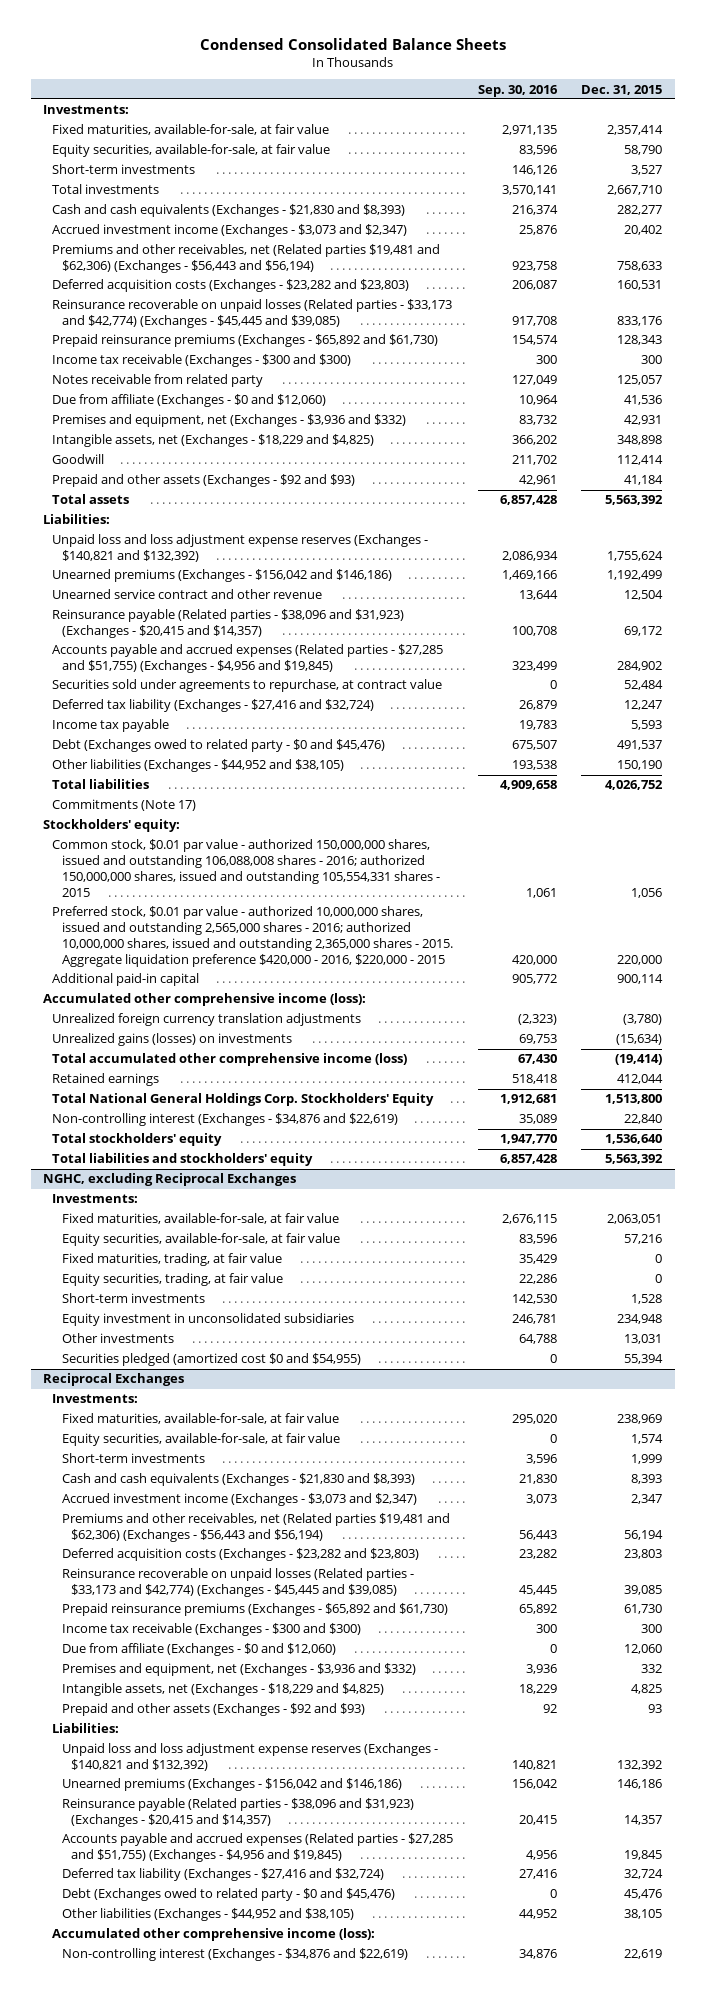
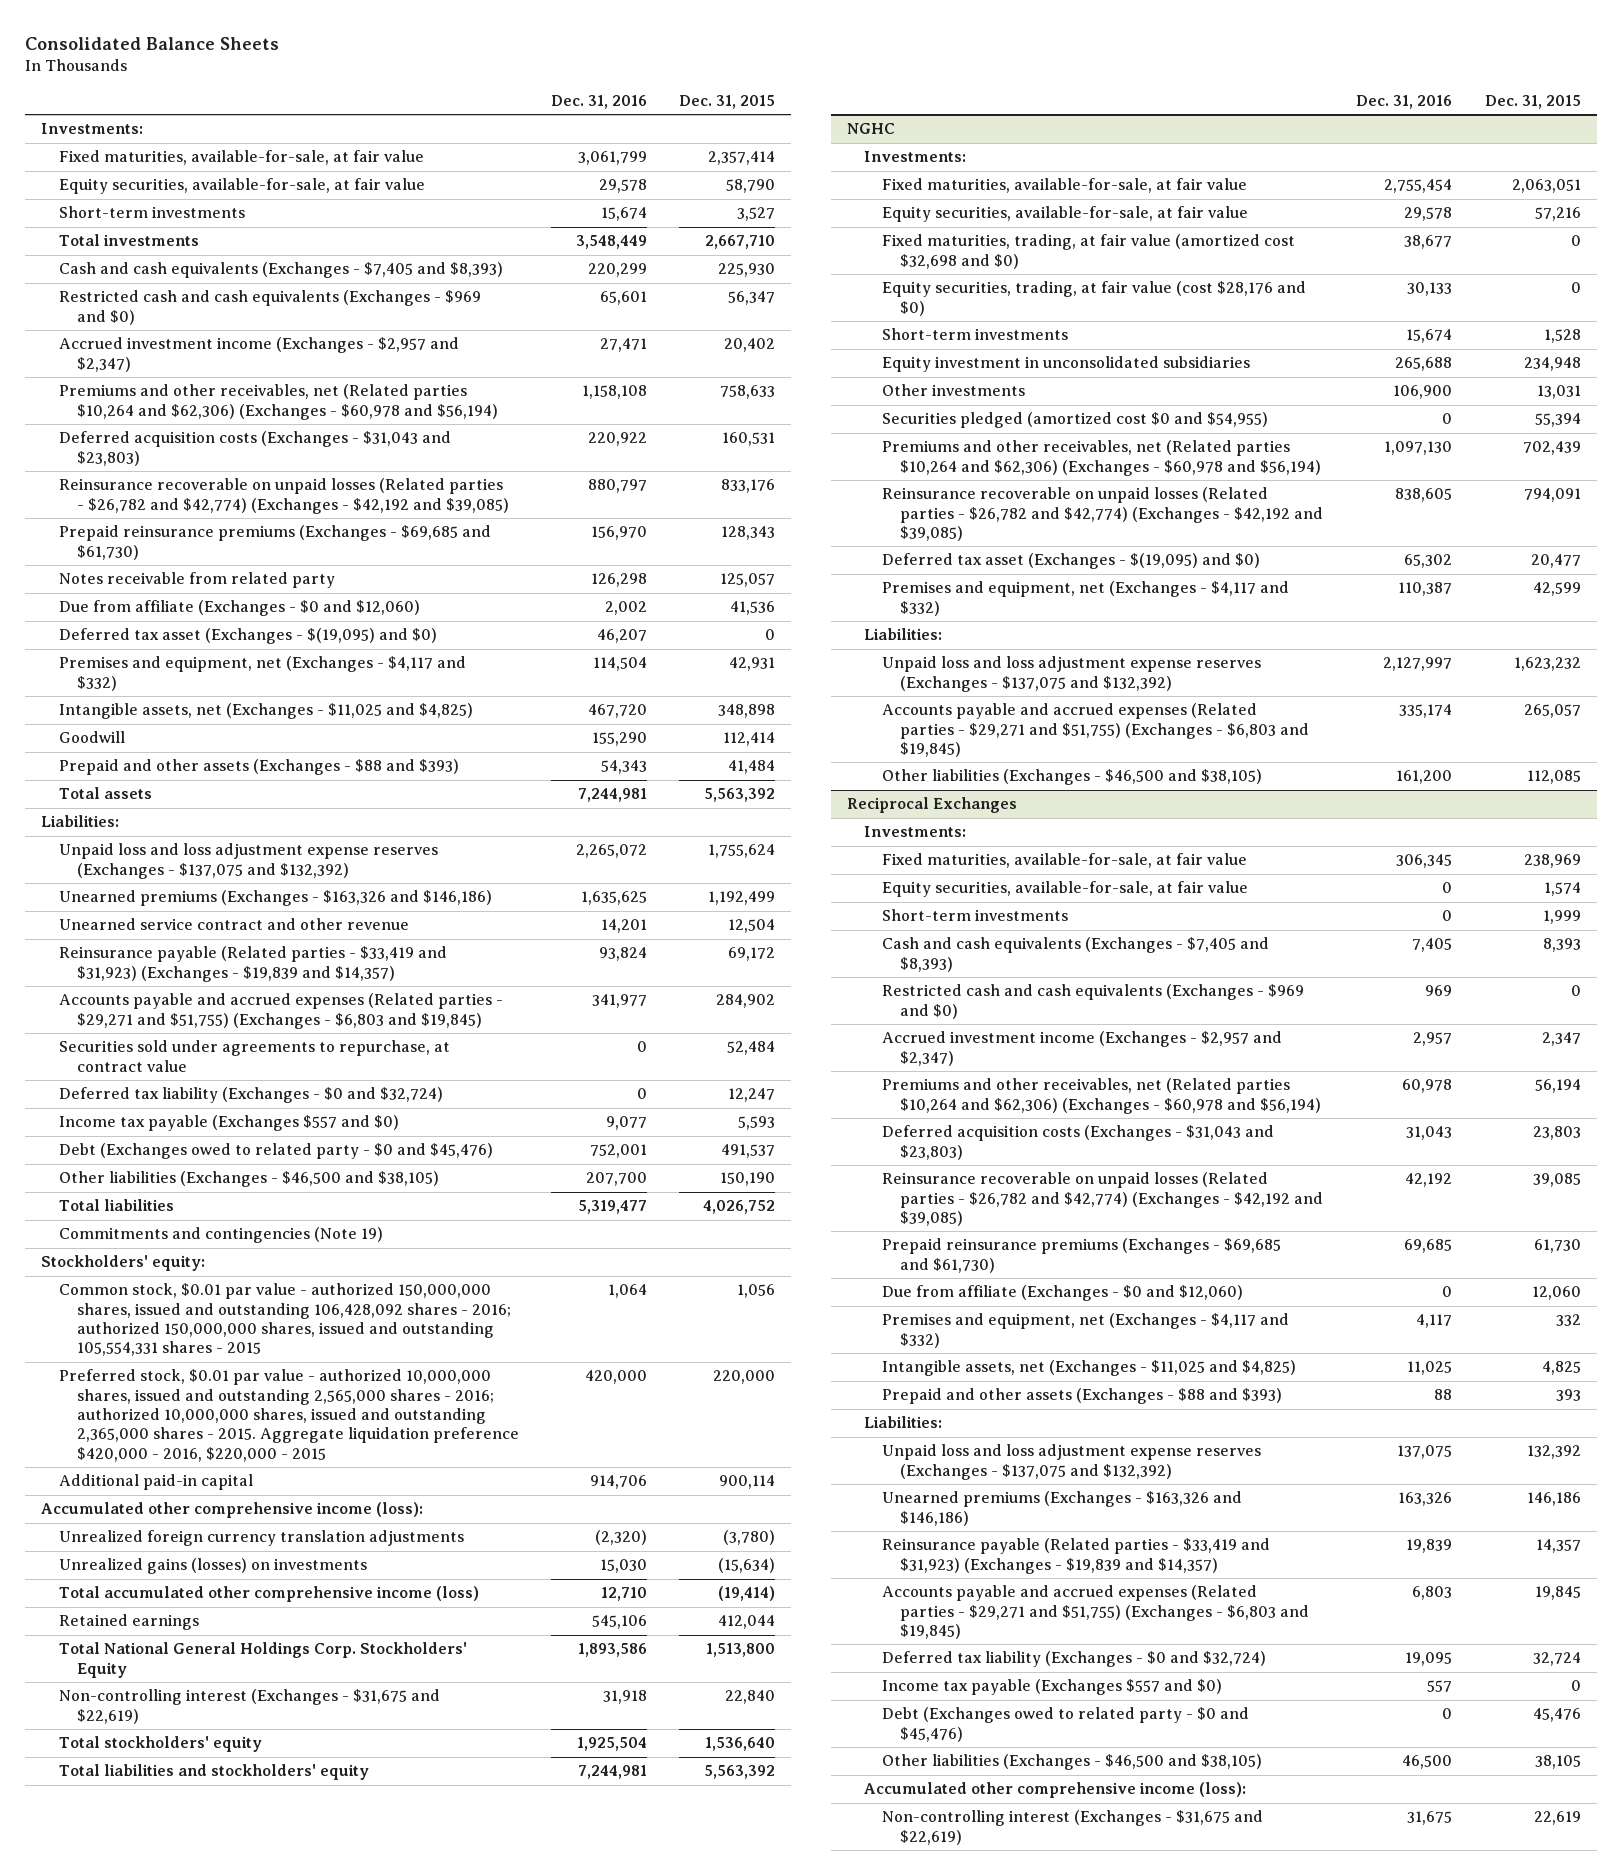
[199,37,506,50] Condensed Consolidated Balance Sheets -> [25,36,280,50] Consolidated Balance Sheets
[477,84,558,97] Sep. 30, 2016 -> none
none -> [550,94,647,109] Dec. 31, 2016
[52,354,352,368] Income tax receivable (Exchanges - $300 and $300) -> none
[52,204,406,218] Cash and cash equivalents (Exchanges - $21,830 and $8,393) -> [58,262,503,279] Cash and cash equivalents (Exchanges - $7,405 and $8,393)
[617,205,663,216] 282,277 -> [718,263,776,278] 225,930
none -> [58,290,481,325] Restricted cash and cash equivalents (Exchanges - $969 and $0)
[52,224,408,238] Accrued investment income (Exchanges - $3,073 and $2,347) -> [58,337,459,372] Accrued investment income (Exchanges - $2,957 and $2,347)
[52,244,441,274] Premiums and other receivables, net (Related parties $19,481 and $62,306) (Exchanges - $56,443 and $56,194) -> [58,384,498,420] Premiums and other receivables, net (Related parties $10,264 and $62,306) (Exchanges - $60,978 and $56,194)
[52,279,410,293] Deferred acquisition costs (Exchanges - $23,282 and $23,803) -> [58,431,451,466] Deferred acquisition costs (Exchanges - $31,043 and $23,803)
[52,299,453,329] Reinsurance recoverable on unpaid losses (Related parties - $33,173 and $42,774) (Exchanges - $45,445 and $39,085) -> [58,478,509,514] Reinsurance recoverable on unpaid losses (Related parties - $26,782 and $42,774) (Exchanges - $42,192 and $39,085)
[52,334,439,348] Prepaid reinsurance premiums (Exchanges - $65,892 and $61,730) -> [58,525,491,560] Prepaid reinsurance premiums (Exchanges - $69,685 and $61,730)
none -> [58,628,437,645] Deferred tax asset (Exchanges - $(19,095) and $0)
[52,414,407,428] Premises and equipment, net (Exchanges - $3,936 and $332) -> [58,656,466,691] Premises and equipment, net (Exchanges - $4,117 and $332)
[52,434,375,448] Intangible assets, net (Exchanges - $18,229 and $4,825) -> [58,703,473,720] Intangible assets, net (Exchanges - $11,025 and $4,825)
[52,474,356,488] Prepaid and other assets (Exchanges - $92 and $93) -> [58,759,459,776] Prepaid and other assets (Exchanges - $88 and $393)
[624,475,664,486] 41,184 -> [728,760,776,775] 41,484
[52,534,429,563] Unpaid loss and loss adjustment expense reserves (Exchanges - $140,821 and $132,392) -> [58,843,438,879] Unpaid loss and loss adjustment expense reserves (Exchanges - $137,075 and $132,392)
[52,569,393,583] Unearned premiums (Exchanges - $156,042 and $146,186) -> [58,890,492,907] Unearned premiums (Exchanges - $163,326 and $146,186)
[52,609,405,639] Reinsurance payable (Related parties - $38,096 and $31,923) (Exchanges - $20,415 and $14,357) -> [58,946,447,982] Reinsurance payable (Related parties - $33,419 and $31,923) (Exchanges - $19,839 and $14,357)
[52,644,444,674] Accounts payable and accrued expenses (Related parties - $27,285 and $51,755) (Exchanges - $4,956 and $19,845) -> [58,993,503,1029] Accounts payable and accrued expenses (Related parties - $29,271 and $51,755) (Exchanges - $6,803 and $19,845)
[52,699,375,713] Deferred tax liability (Exchanges - $27,416 and $32,724) -> [58,1087,443,1104] Deferred tax liability (Exchanges - $0 and $32,724)
[52,719,170,733] Income tax payable -> [58,1115,399,1132] Income tax payable (Exchanges $557 and $0)
[52,759,345,773] Other liabilities (Exchanges - $44,952 and $38,105) -> [58,1171,439,1188] Other liabilities (Exchanges - $46,500 and $38,105)
[52,799,197,812] Commitments (Note 17) -> [58,1227,383,1244] Commitments and contingencies (Note 19)
[52,839,440,897] Common stock, $0.01 par value - authorized 150,000,000 shares, issued and outstanding 106,088,008 shares - 2016; authorized 150,000,000 shares, issued and outstanding 105,554,331 shares - 2015 -> [58,1283,511,1357] Common stock, $0.01 par value - authorized 150,000,000 shares, issued and outstanding 106,428,092 shares - 2016; authorized 150,000,000 shares, issued and outstanding 105,554,331 shares - 2015
[52,1113,399,1127] Non-controlling interest (Exchanges - $34,876 and $22,619) -> [58,1689,440,1724] Non-controlling interest (Exchanges - $31,675 and $22,619)
[42,1173,296,1187] NGHC, excluding Reciprocal Exchanges -> [846,123,895,135] NGHC
[61,1253,282,1267] Fixed maturities, trading, at fair value -> [882,234,1296,269] Fixed maturities, trading, at fair value (amortized cost $32,698 and $0)
[61,1273,283,1287] Equity securities, trading, at fair value -> [882,281,1307,316] Equity securities, trading, at fair value (cost $28,176 and $0)
none -> [882,440,1321,476] Premiums and other receivables, net (Related parties $10,264 and $62,306) (Exchanges - $60,978 and $56,194)
none -> [882,487,1323,542] Reinsurance recoverable on unpaid losses (Related parties - $26,782 and $42,774) (Exchanges - $42,192 and $39,085)
none -> [882,553,1261,570] Deferred tax asset (Exchanges - $(19,095) and $0)
none -> [882,581,1290,616] Premises and equipment, net (Exchanges - $4,117 and $332)
none -> [864,628,943,641] Liabilities:
none -> [882,656,1262,692] Unpaid loss and loss adjustment expense reserves (Exchanges - $137,075 and $132,392)
none -> [882,703,1309,758] Accounts payable and accrued expenses (Related parties - $29,271 and $51,755) (Exchanges - $6,803 and $19,845)
none -> [882,769,1263,786] Other liabilities (Exchanges - $46,500 and $38,105)
[61,1623,361,1637] Income tax receivable (Exchanges - $300 and $300) -> none
[61,1473,415,1487] Cash and cash equivalents (Exchanges - $21,830 and $8,393) -> [882,937,1270,972] Cash and cash equivalents (Exchanges - $7,405 and $8,393)
none -> [882,984,1305,1019] Restricted cash and cash equivalents (Exchanges - $969 and $0)
[61,1493,417,1507] Accrued investment income (Exchanges - $3,073 and $2,347) -> [882,1031,1283,1066] Accrued investment income (Exchanges - $2,957 and $2,347)
[61,1513,450,1543] Premiums and other receivables, net (Related parties $19,481 and $62,306) (Exchanges - $56,443 and $56,194) -> [882,1078,1321,1114] Premiums and other receivables, net (Related parties $10,264 and $62,306) (Exchanges - $60,978 and $56,194)
[61,1548,419,1562] Deferred acquisition costs (Exchanges - $23,282 and $23,803) -> [882,1125,1275,1160] Deferred acquisition costs (Exchanges - $31,043 and $23,803)
[61,1568,414,1598] Reinsurance recoverable on unpaid losses (Related parties - $33,173 and $42,774) (Exchanges - $45,445 and $39,085) -> [882,1172,1323,1227] Reinsurance recoverable on unpaid losses (Related parties - $26,782 and $42,774) (Exchanges - $42,192 and $39,085)
[61,1603,448,1617] Prepaid reinsurance premiums (Exchanges - $65,892 and $61,730) -> [882,1238,1282,1273] Prepaid reinsurance premiums (Exchanges - $69,685 and $61,730)
[61,1663,416,1677] Premises and equipment, net (Exchanges - $3,936 and $332) -> [882,1313,1290,1348] Premises and equipment, net (Exchanges - $4,117 and $332)
[61,1683,384,1697] Intangible assets, net (Exchanges - $18,229 and $4,825) -> [882,1360,1297,1377] Intangible assets, net (Exchanges - $11,025 and $4,825)
[61,1703,365,1717] Prepaid and other assets (Exchanges - $92 and $93) -> [882,1388,1283,1405] Prepaid and other assets (Exchanges - $88 and $393)
[648,1704,663,1714] 93 -> [1555,1389,1581,1402] 393
[61,1743,438,1772] Unpaid loss and loss adjustment expense reserves (Exchanges - $140,821 and $132,392) -> [882,1444,1262,1480] Unpaid loss and loss adjustment expense reserves (Exchanges - $137,075 and $132,392)
[61,1778,402,1792] Unearned premiums (Exchanges - $156,042 and $146,186) -> [882,1491,1243,1526] Unearned premiums (Exchanges - $163,326 and $146,186)
[61,1798,414,1828] Reinsurance payable (Related parties - $38,096 and $31,923) (Exchanges - $20,415 and $14,357) -> [882,1538,1271,1574] Reinsurance payable (Related parties - $33,419 and $31,923) (Exchanges - $19,839 and $14,357)
[61,1833,453,1863] Accounts payable and accrued expenses (Related parties - $27,285 and $51,755) (Exchanges - $4,956 and $19,845) -> [882,1585,1309,1640] Accounts payable and accrued expenses (Related parties - $29,271 and $51,755) (Exchanges - $6,803 and $19,845)
[61,1868,384,1882] Deferred tax liability (Exchanges - $27,416 and $32,724) -> [882,1651,1267,1668] Deferred tax liability (Exchanges - $0 and $32,724)
none -> [882,1679,1223,1696] Income tax payable (Exchanges $557 and $0)
[61,1908,354,1922] Other liabilities (Exchanges - $44,952 and $38,105) -> [882,1754,1263,1771] Other liabilities (Exchanges - $46,500 and $38,105)
[61,1948,408,1962] Non-controlling interest (Exchanges - $34,876 and $22,619) -> [882,1810,1264,1845] Non-controlling interest (Exchanges - $31,675 and $22,619)

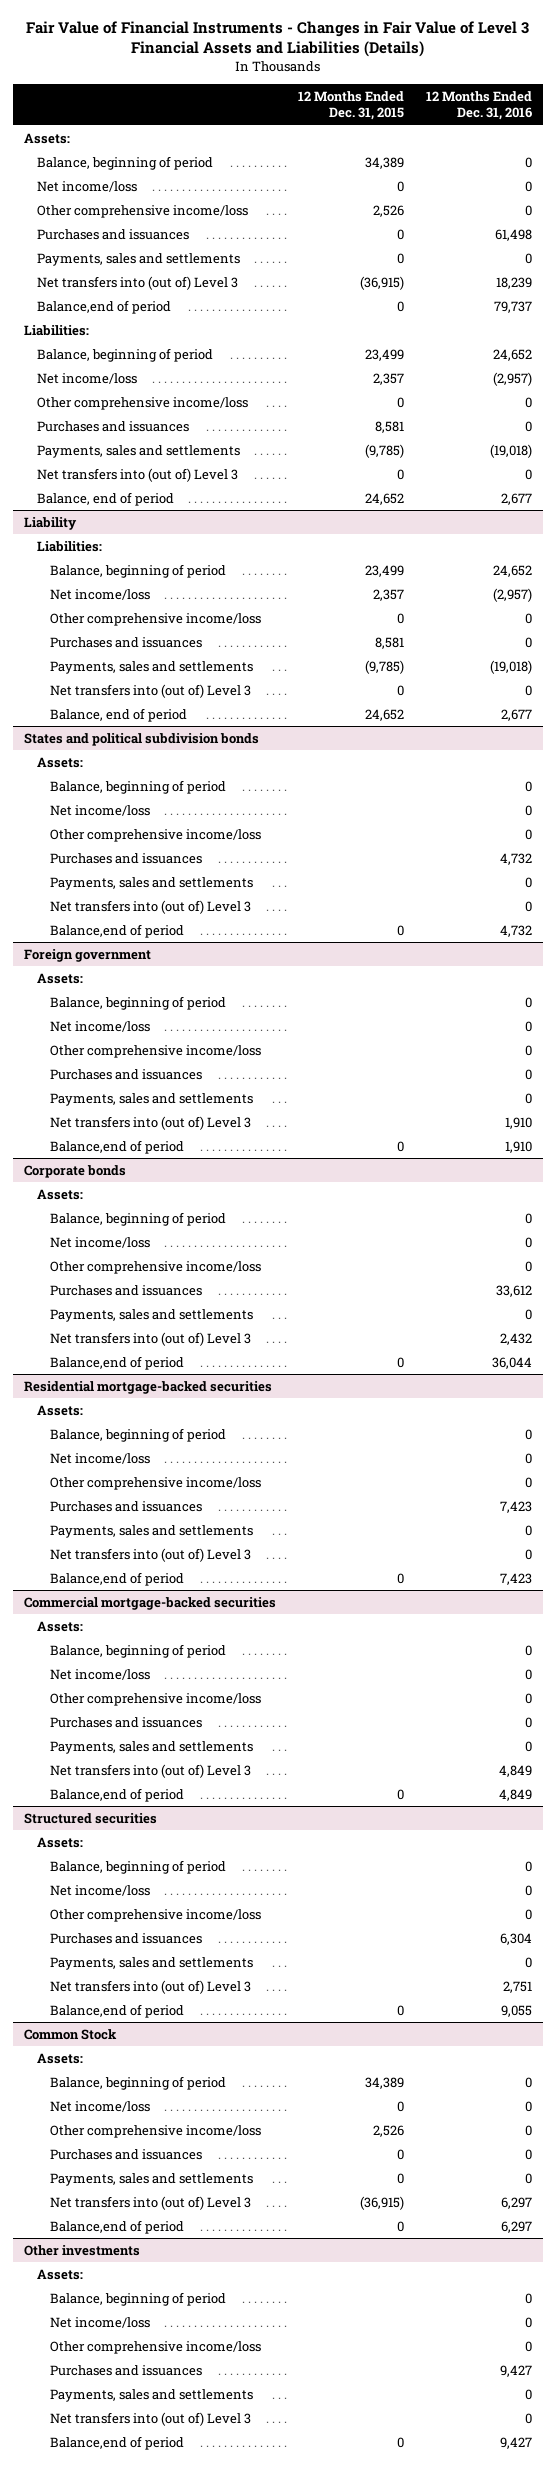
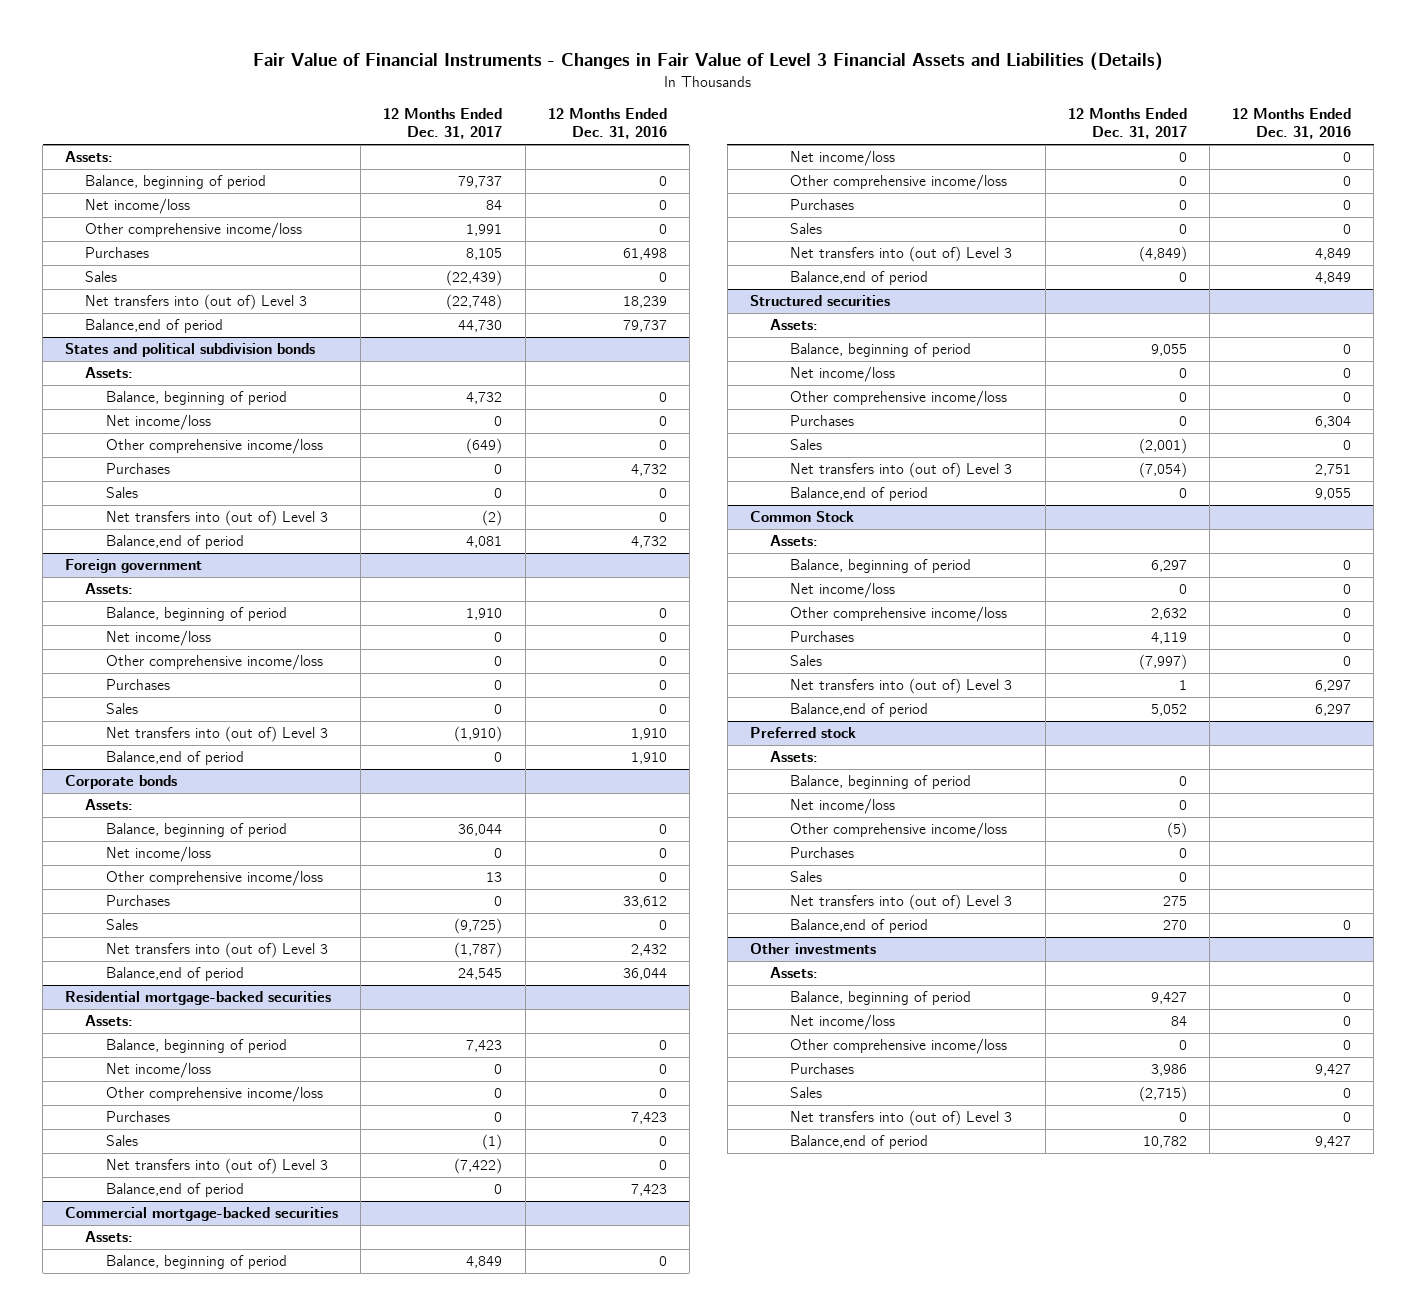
[297,90,404,121] 12 Months Ended Dec. 31, 2015 -> none
none -> [383,108,503,140] 12 Months Ended Dec. 31, 2017
[36,228,189,240] Purchases and issuances -> [85,247,150,259] Purchases
[36,252,240,266] Payments, sales and settlements -> [85,271,118,283] Sales
[23,324,89,336] Liabilities: -> none
[36,347,213,362] Balance, beginning of period -> none
[36,372,137,384] Net income/loss -> none
[36,396,248,410] Other comprehensive income/loss -> none
[36,420,189,432] Purchases and issuances -> none
[36,444,240,458] Payments, sales and settlements -> none
[36,467,238,482] Net transfers into (out of) Level 3 -> none
[36,491,174,506] Balance, end of period -> none
[23,516,77,530] Liability -> none
[36,540,102,552] Liabilities: -> none
[49,563,226,578] Balance, beginning of period -> none
[49,588,150,600] Net income/loss -> none
[49,612,261,626] Other comprehensive income/loss -> none
[49,636,202,648] Purchases and issuances -> none
[49,660,253,674] Payments, sales and settlements -> none
[49,683,251,698] Net transfers into (out of) Level 3 -> none
[49,707,187,722] Balance, end of period -> none
[49,852,202,864] Purchases and issuances -> [105,463,170,475] Purchases
[49,876,253,890] Payments, sales and settlements -> [105,487,138,499] Sales
[49,1068,202,1080] Purchases and issuances -> [105,679,170,691] Purchases
[49,1092,253,1106] Payments, sales and settlements -> [105,703,138,715] Sales
[49,1284,202,1296] Purchases and issuances -> [105,895,170,907] Purchases
[49,1308,253,1322] Payments, sales and settlements -> [105,919,138,931] Sales
[49,1500,202,1512] Purchases and issuances -> [105,1111,170,1123] Purchases
[49,1524,253,1538] Payments, sales and settlements -> [105,1135,138,1147] Sales
[49,1716,202,1728] Purchases and issuances -> [790,199,855,211] Purchases
[49,1740,253,1754] Payments, sales and settlements -> [790,223,823,235] Sales
[49,1932,202,1944] Purchases and issuances -> [790,415,855,427] Purchases
[49,1956,253,1970] Payments, sales and settlements -> [790,439,823,451] Sales
[49,2148,202,2160] Purchases and issuances -> [790,631,855,643] Purchases
[49,2172,253,2186] Payments, sales and settlements -> [790,655,823,667] Sales
none -> [749,727,856,739] Preferred stock
none -> [770,751,819,763] Assets:
none -> [790,775,972,790] Balance, beginning of period
none -> [790,798,896,815] Net income/loss
none -> [790,822,1008,839] Other comprehensive income/loss
none -> [790,847,855,859] Purchases
none -> [790,871,823,883] Sales
none -> [790,894,1013,911] Net transfers into (out of) Level 3
none -> [790,919,929,934] Balance,end of period
[49,2364,202,2376] Purchases and issuances -> [790,1063,855,1075] Purchases
[49,2388,253,2402] Payments, sales and settlements -> [790,1087,823,1099] Sales

